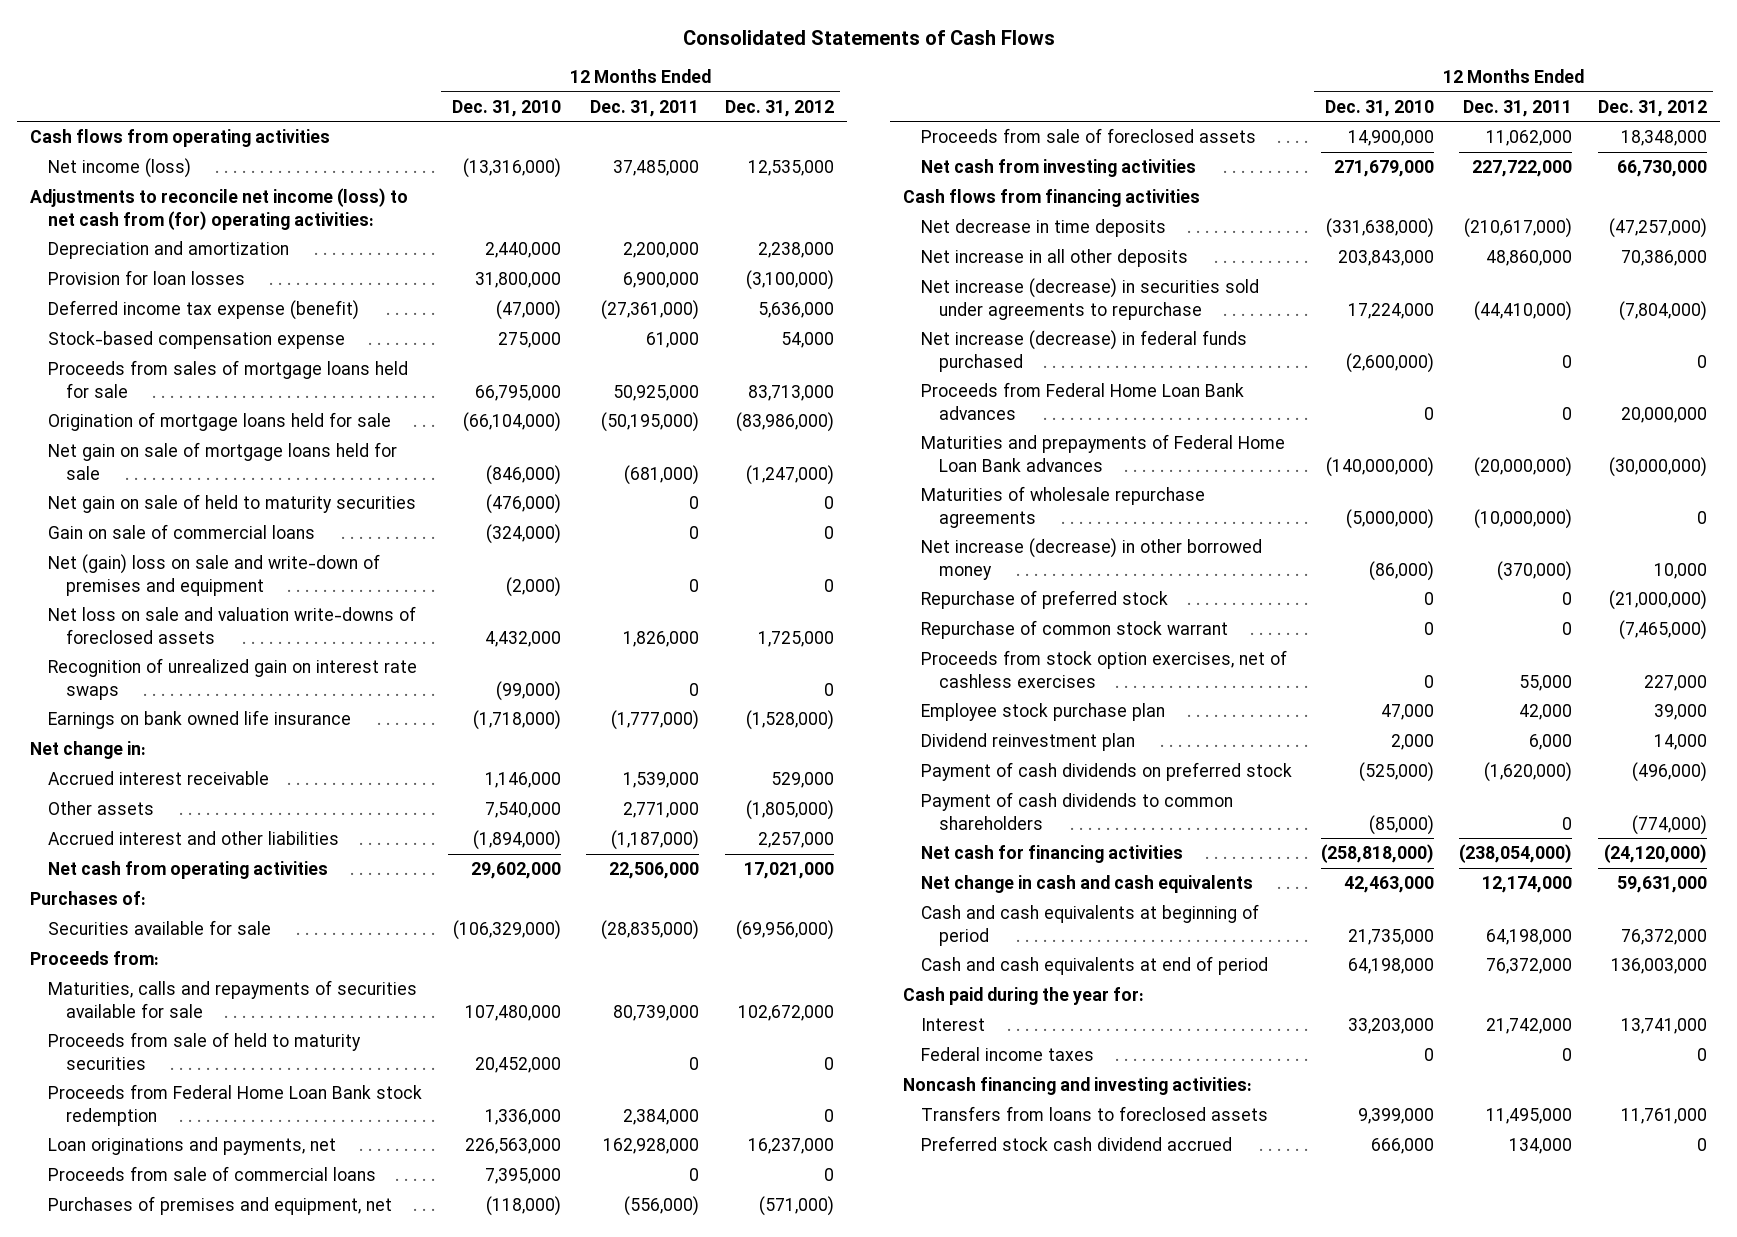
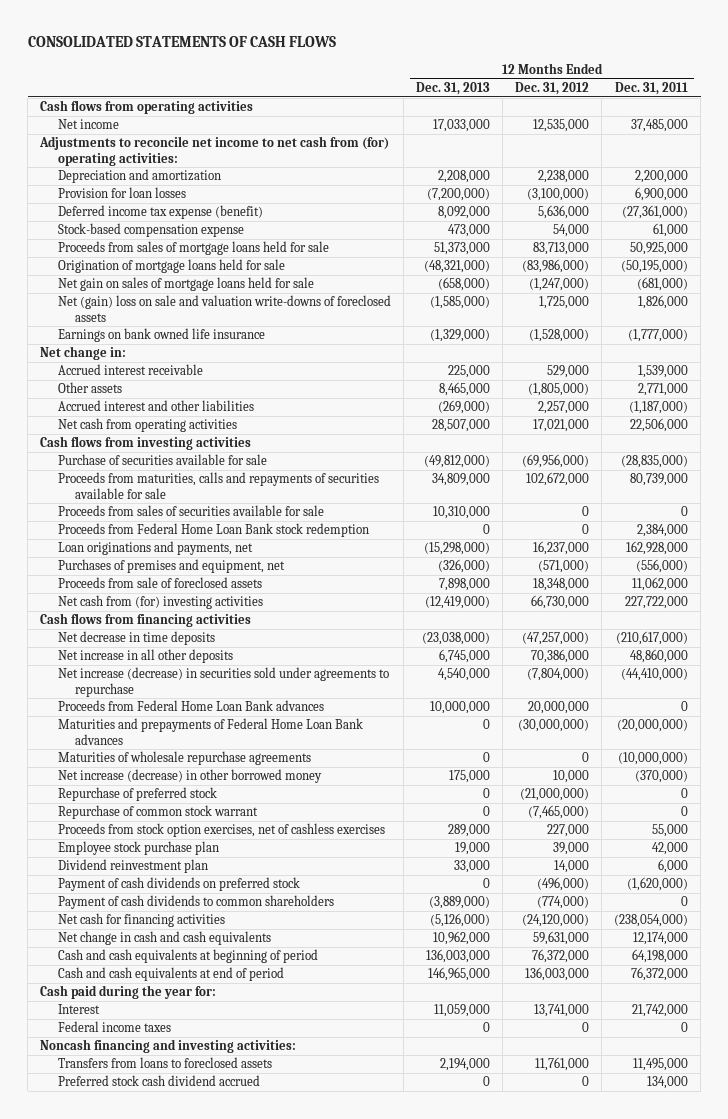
[682,29,1055,45] Consolidated Statements of Cash Flows -> [27,36,336,48] CONSOLIDATED STATEMENTS OF CASH FLOWS
[451,99,561,117] Dec. 31, 2010 -> none
none -> [415,81,490,95] Dec. 31, 2013
[48,158,192,179] Net income (loss) -> [57,119,119,130] Net income
[30,188,409,230] Adjustments to reconcile net income (loss) to net cash from (for) operating activities: -> [39,136,390,166] Adjustments to reconcile net income to net cash from (for) operating activities:
[48,494,417,514] Net gain on sale of held to maturity securities -> none
[48,524,316,540] Gain on sale of commercial loans -> none
[48,554,381,596] Net (gain) loss on sale and write-down of premises and equipment -> none
[48,658,418,700] Recognition of unrealized gain on interest rate swaps -> none
[48,442,398,480] Net gain on sale of mortgage loans held for sale -> [57,277,314,292] Net gain on sales of mortgage loans held for sale
[48,606,417,644] Net loss on sale and valuation write-downs of foreclosed assets -> [57,295,391,322] Net (gain) loss on sale and valuation write-downs of foreclosed assets
[30,891,147,906] Purchases of: -> none
[30,951,160,966] Proceeds from: -> none
[48,1032,362,1070] Proceeds from sale of held to maturity securities -> none
none -> [40,436,252,451] Cash flows from investing activities
[48,920,272,936] Securities available for sale -> [57,454,267,466] Purchase of securities available for sale
[48,980,418,1018] Maturities, calls and repayments of securities available for sale -> [57,472,379,499] Proceeds from maturities, calls and repayments of securities available for sale
none -> [57,505,324,517] Proceeds from sales of securities available for sale
[48,1166,377,1182] Proceeds from sale of commercial loans -> none
[921,159,1197,178] Net cash from investing activities -> [57,595,263,610] Net cash from (for) investing activities
[921,330,1248,372] Net increase (decrease) in federal funds purchased -> none

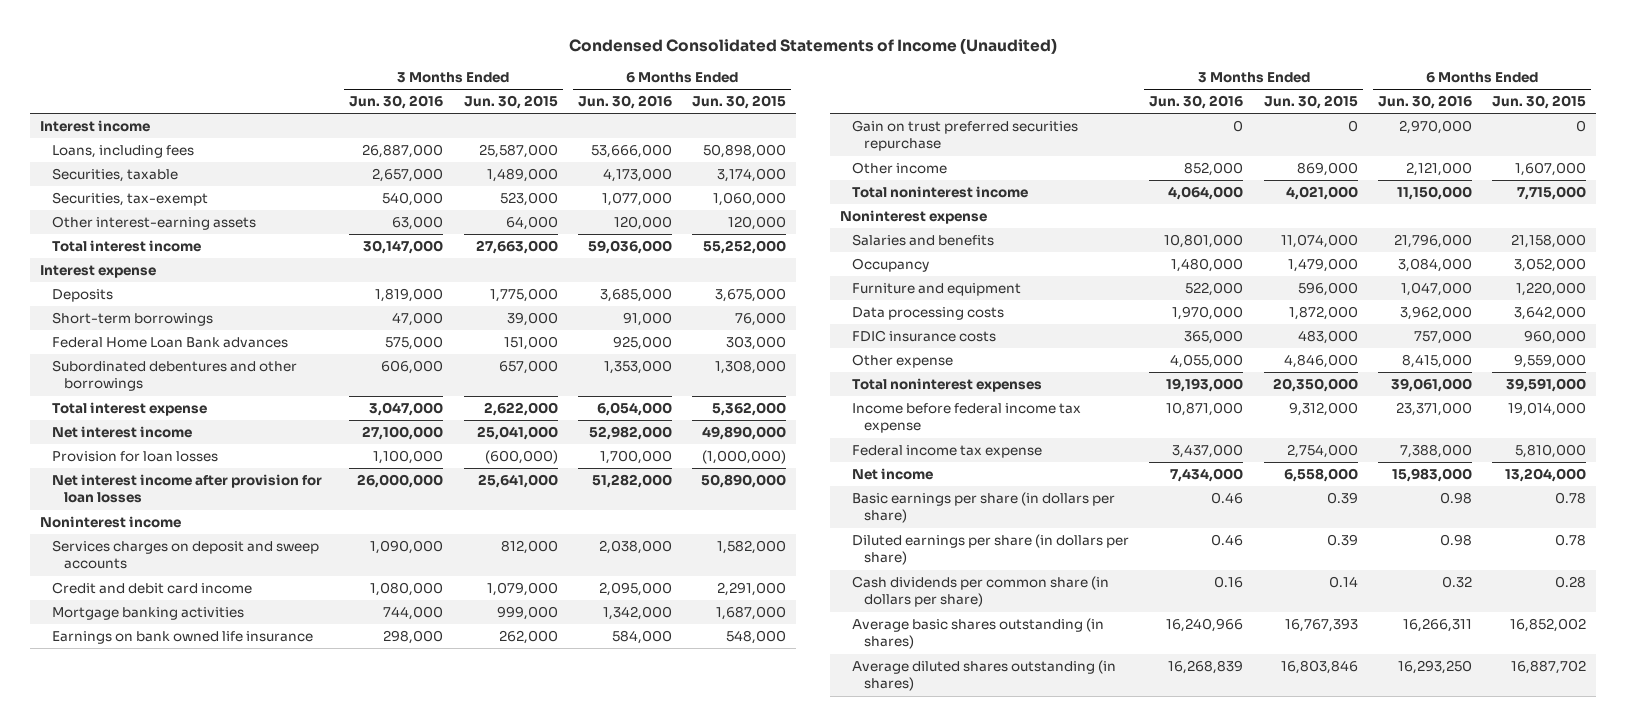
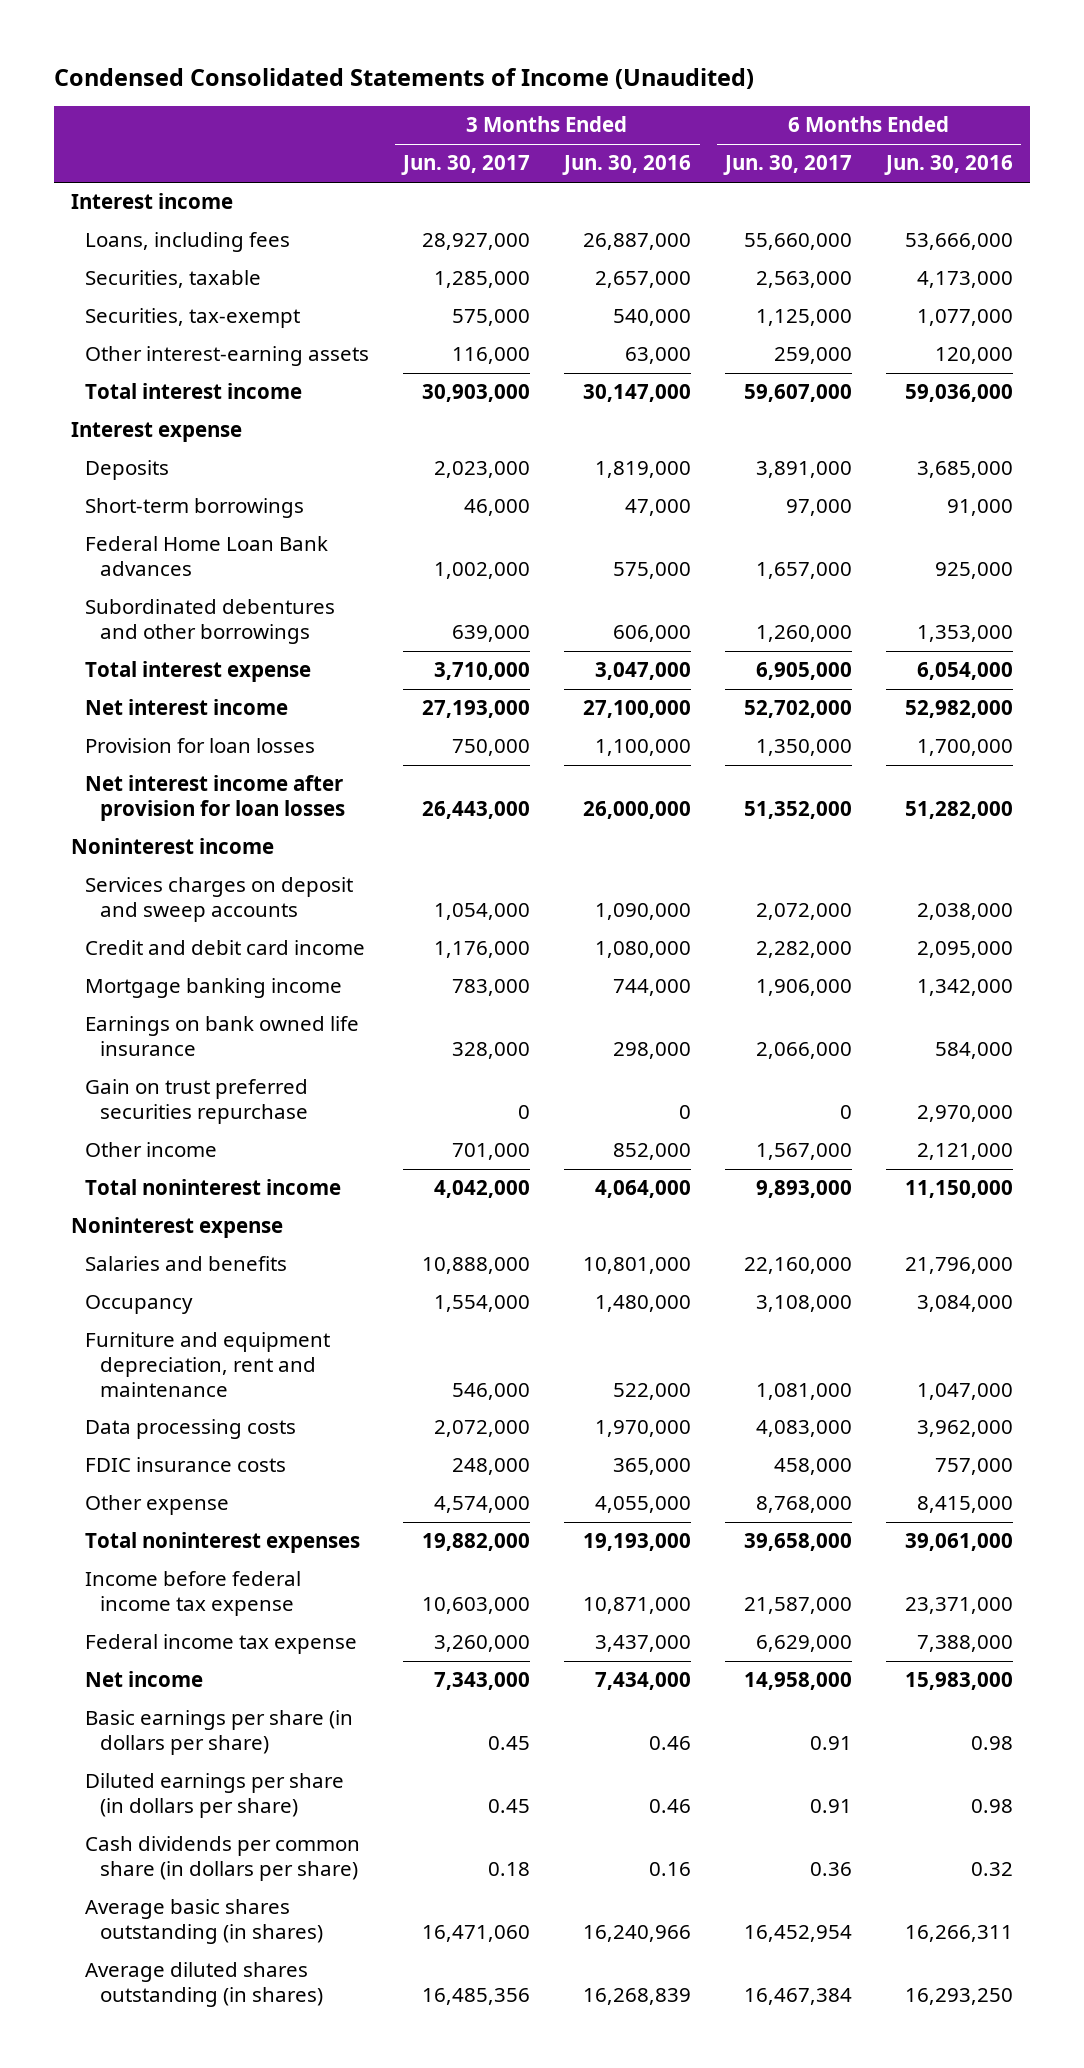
[463,95,558,110] Jun. 30, 2015 -> none
[692,95,787,110] Jun. 30, 2015 -> none
none -> [401,155,531,176] Jun. 30, 2017
none -> [723,155,853,176] Jun. 30, 2017
[51,607,244,621] Mortgage banking activities -> [85,978,343,999] Mortgage banking income
[852,283,1022,297] Furniture and equipment -> [85,1332,331,1397] Furniture and equipment depreciation, rent and maintenance

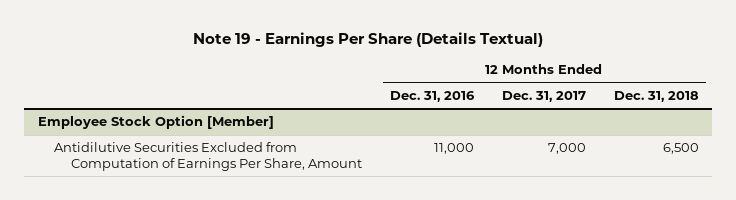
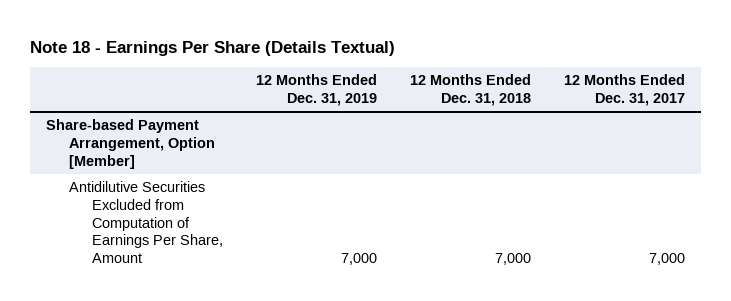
[193,31,544,47] Note 19 - Earnings Per Share (Details Textual) -> [29,40,395,56] Note 18 - Earnings Per Share (Details Textual)
[389,91,475,103] Dec. 31, 2016 -> none
none -> [255,74,377,107] 12 Months Ended Dec. 31, 2019
[37,115,274,130] Employee Stock Option [Member] -> [46,119,215,169] Share-based Payment Arrangement, Option [Member]
[662,143,699,155] 6,500 -> [494,252,531,265] 7,000

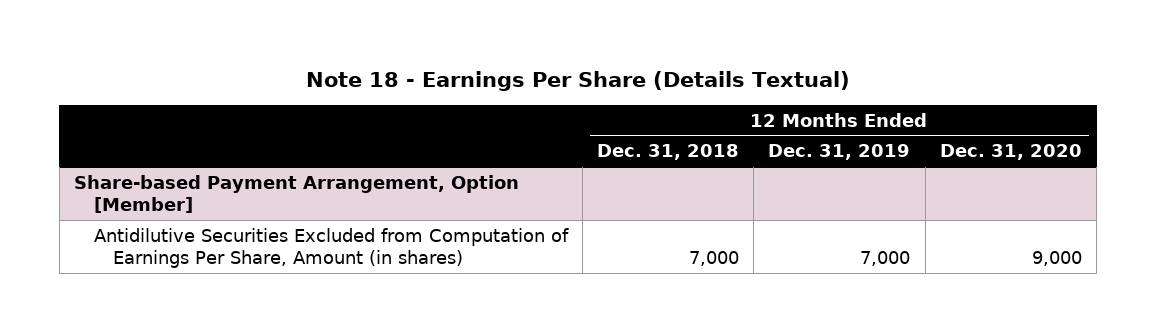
[563,74,685,107] 12 Months Ended Dec. 31, 2017 -> none
none -> [939,144,1082,161] Dec. 31, 2020
[68,181,223,263] Antidilutive Securities Excluded from Computation of Earnings Per Share, Amount -> [93,227,569,269] Antidilutive Securities Excluded from Computation of Earnings Per Share, Amount (in shares)

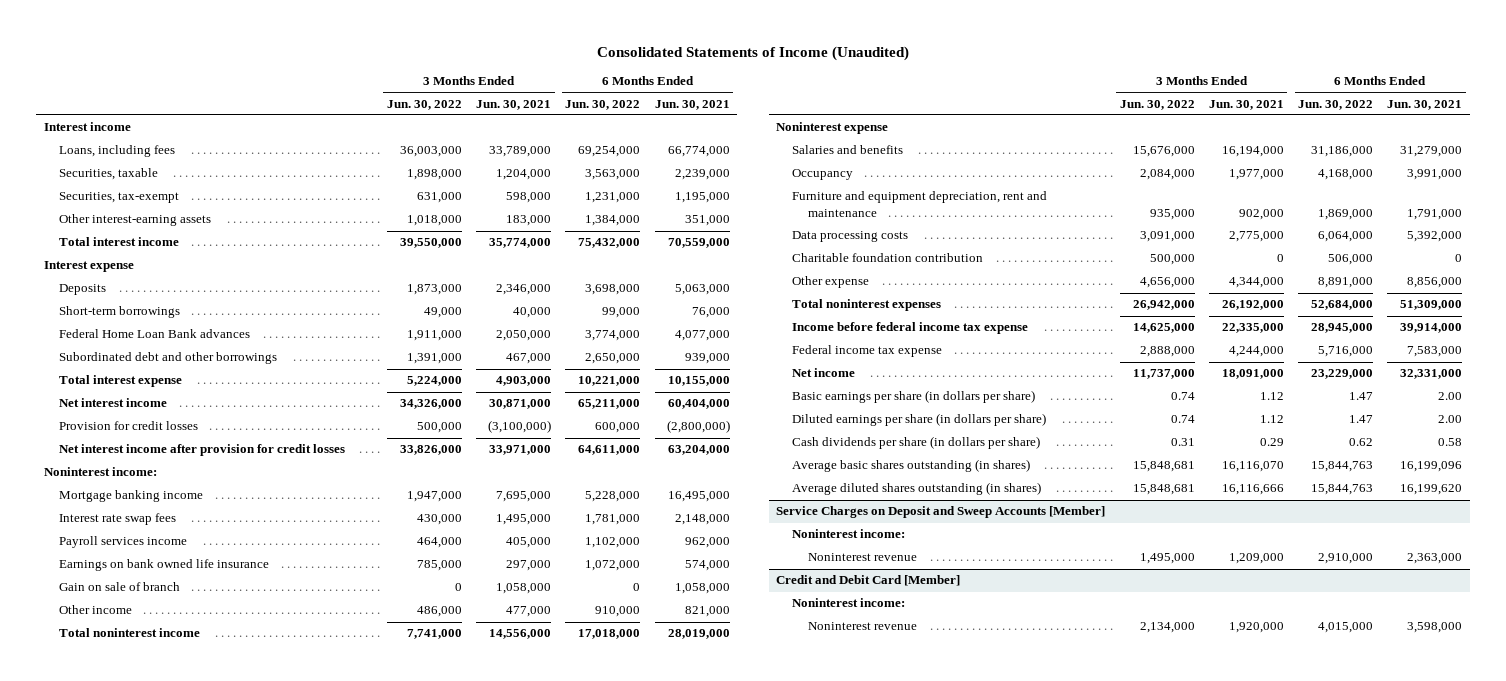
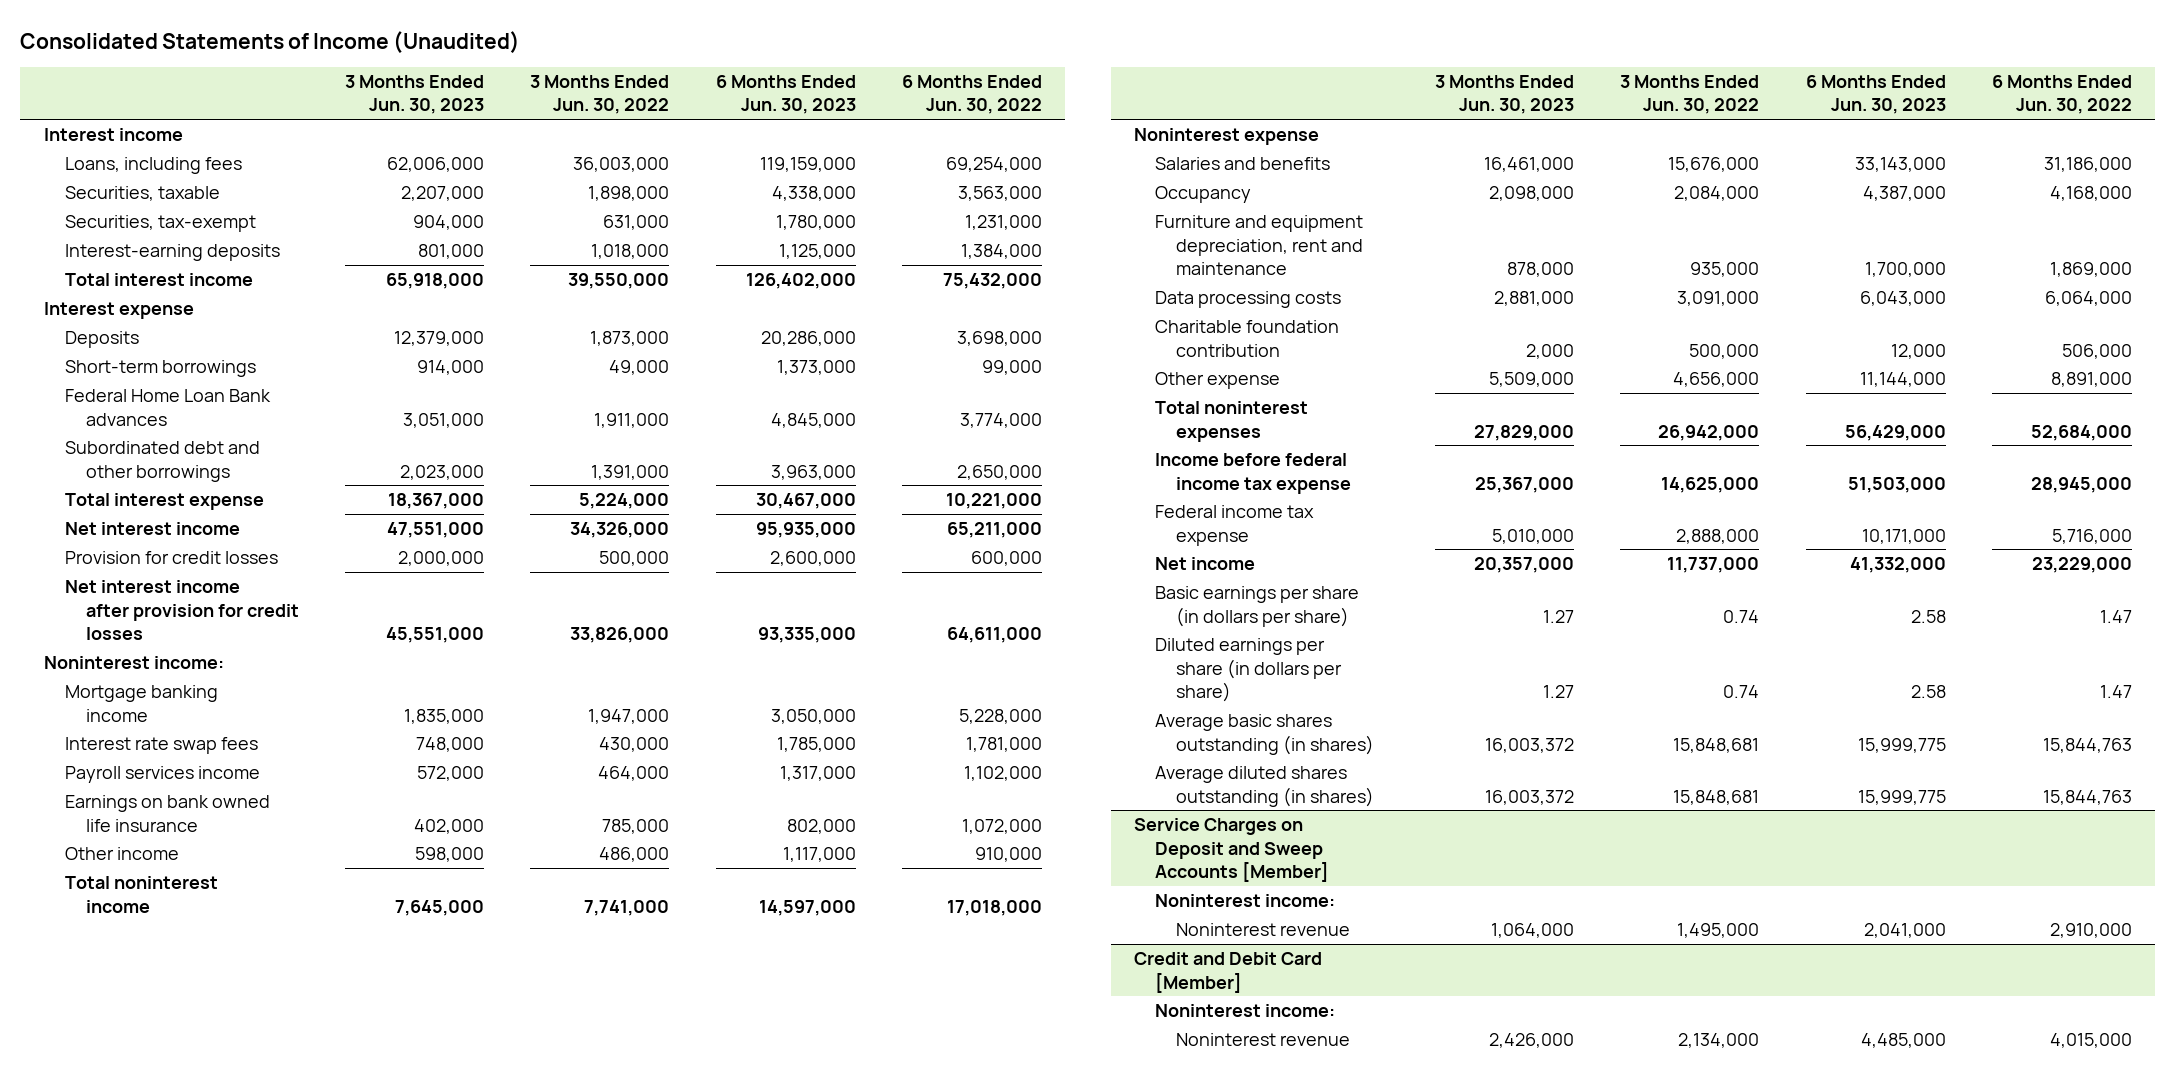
[476,99,552,110] Jun. 30, 2021 -> none
[654,99,730,110] Jun. 30, 2021 -> none
none -> [345,74,485,115] 3 Months Ended Jun. 30, 2023
none -> [715,74,856,115] 6 Months Ended Jun. 30, 2023
[59,214,212,227] Other interest-earning assets -> [64,244,280,262] Interest-earning deposits
[59,582,181,592] Gain on sale of branch -> none
[792,436,1041,450] Cash dividends per share (in dollars per share) -> none

